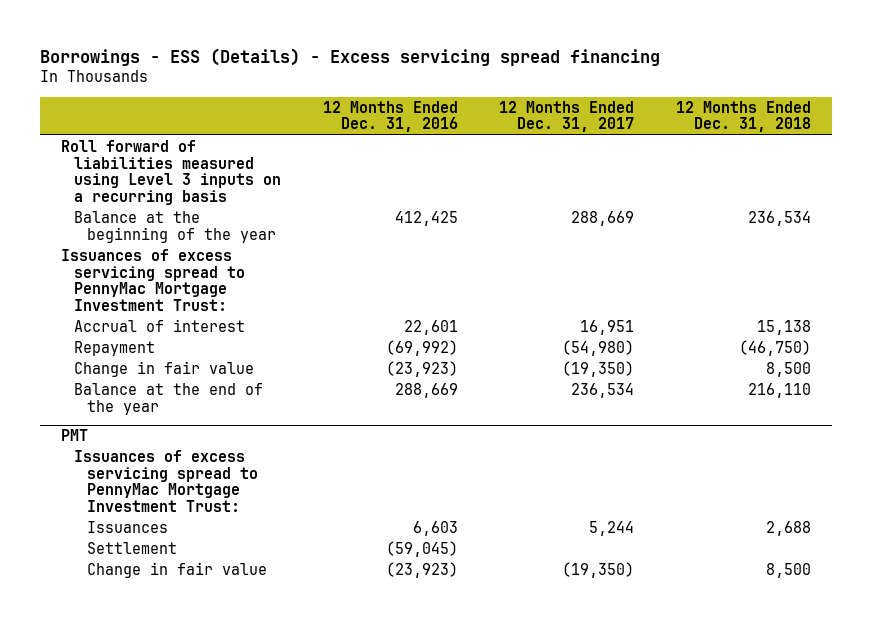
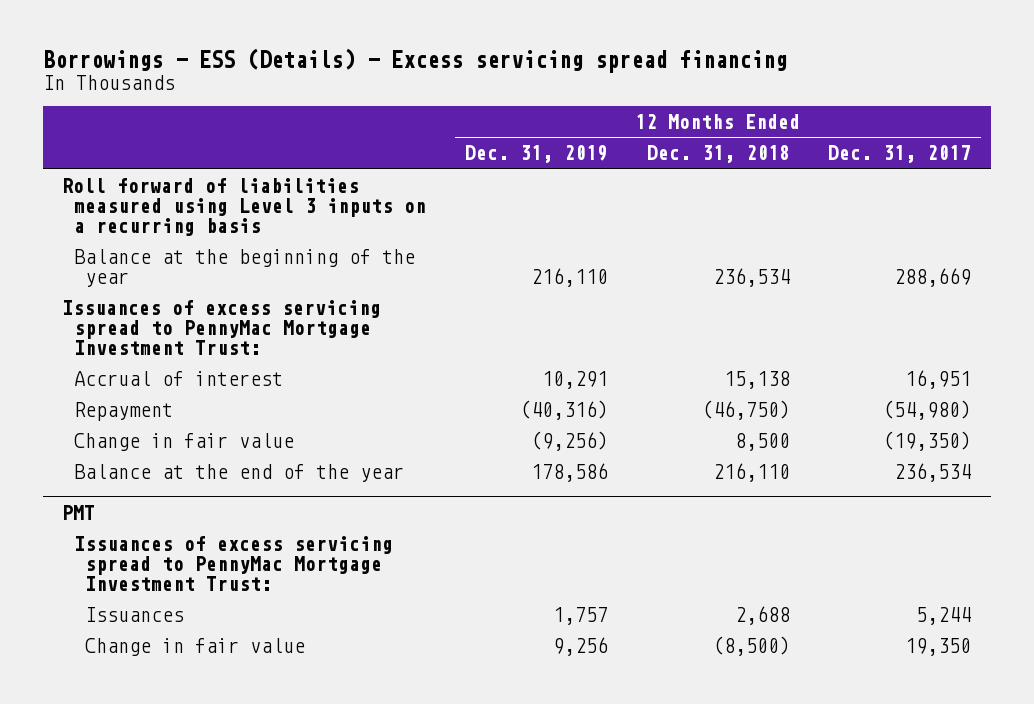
[322,100,458,133] 12 Months Ended Dec. 31, 2016 -> none
none -> [464,145,608,164] Dec. 31, 2019
[86,541,177,554] Settlement -> none
[562,561,635,578] (19,350) -> [905,638,972,657] 19,350
[766,562,812,578] 8,500 -> [712,636,790,657] (8,500)

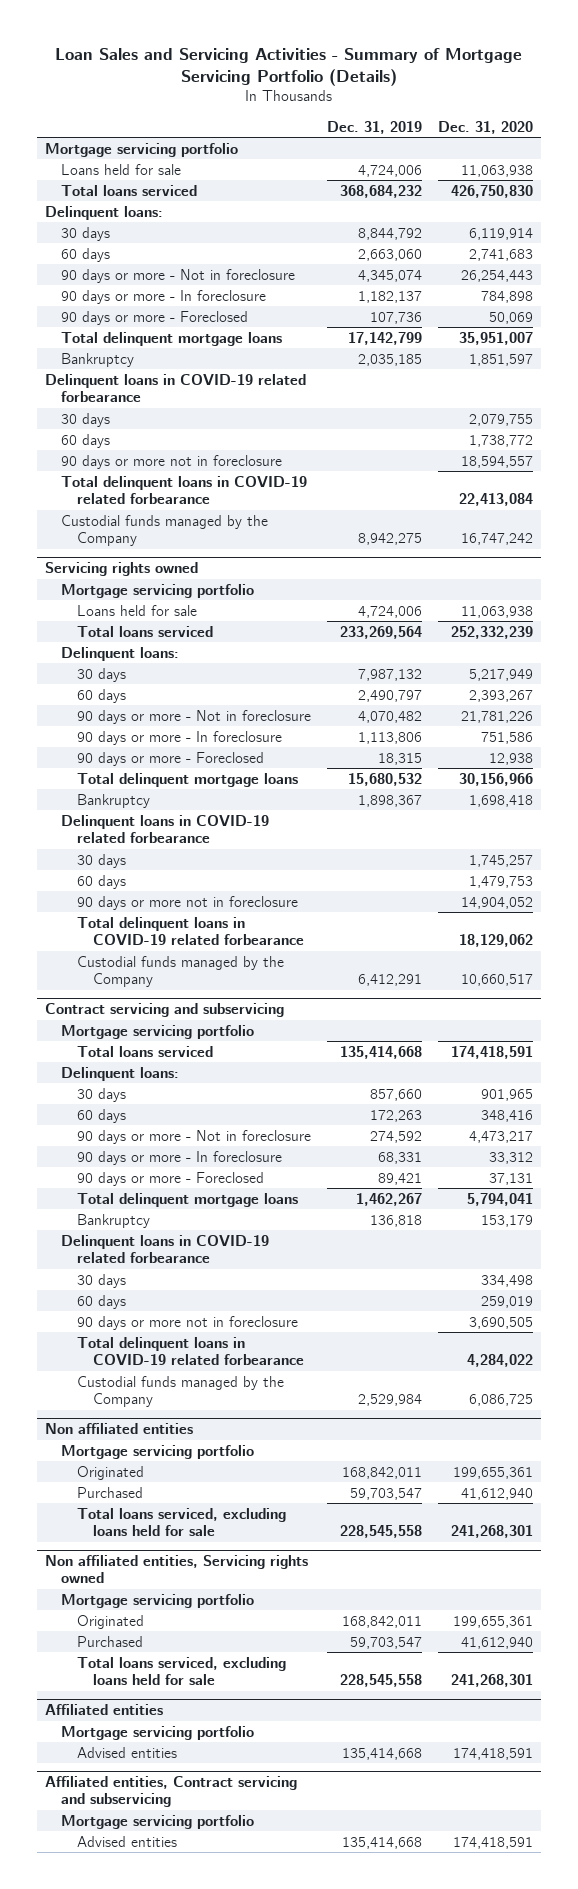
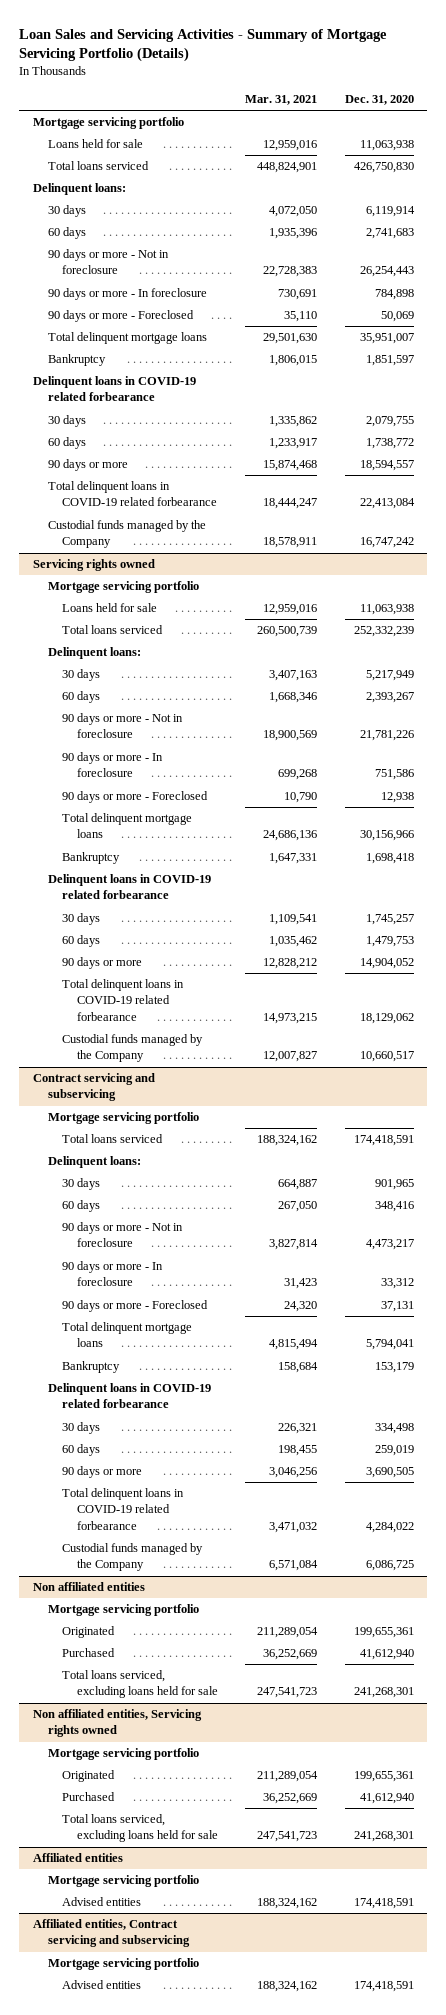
[327,120,423,134] Dec. 31, 2019 -> none
none -> [245,95,318,106] Mar. 31, 2021
[61,454,283,469] 90 days or more not in foreclosure -> [47,459,128,472] 90 days or more
[77,895,299,910] 90 days or more not in foreclosure -> [62,957,143,970] 90 days or more
[77,1315,299,1330] 90 days or more not in foreclosure -> [62,1466,143,1479] 90 days or more

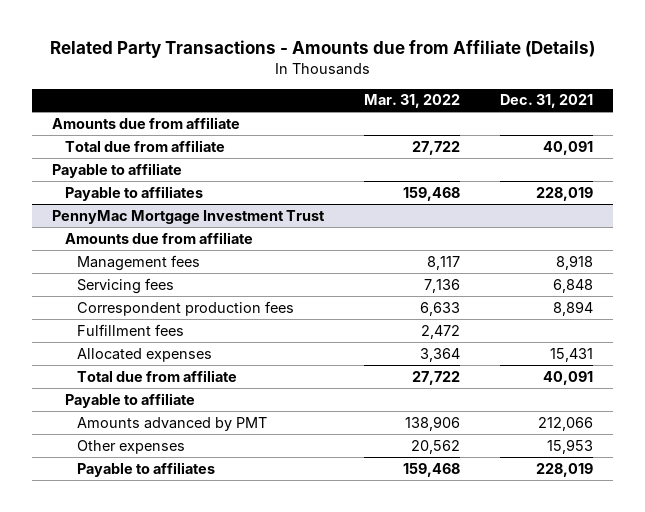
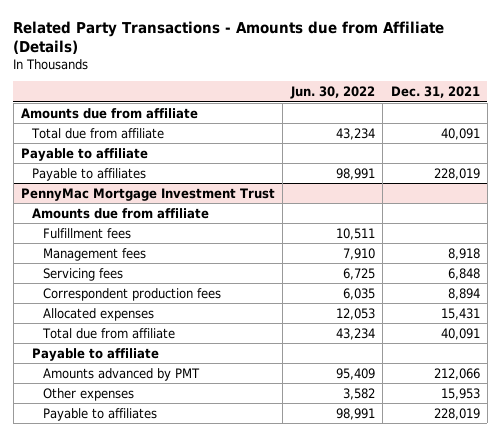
[364,94,461,109] Mar. 31, 2022 -> none
none -> [289,86,375,100] Jun. 30, 2022
[77,323,185,336] Fulfillment fees -> [43,227,132,239] Fulfillment fees

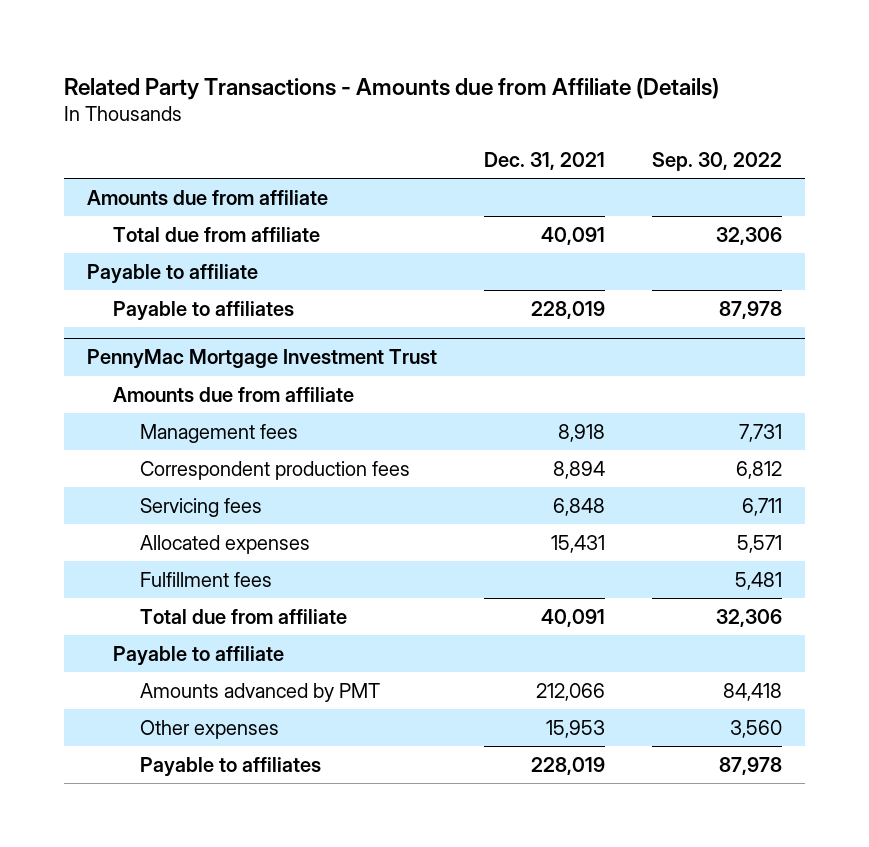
[289,86,375,100] Jun. 30, 2022 -> none
none -> [651,151,782,171] Sep. 30, 2022
[43,267,124,281] Servicing fees -> [139,497,262,517] Servicing fees
[43,227,132,239] Fulfillment fees -> [139,571,272,587] Fulfillment fees

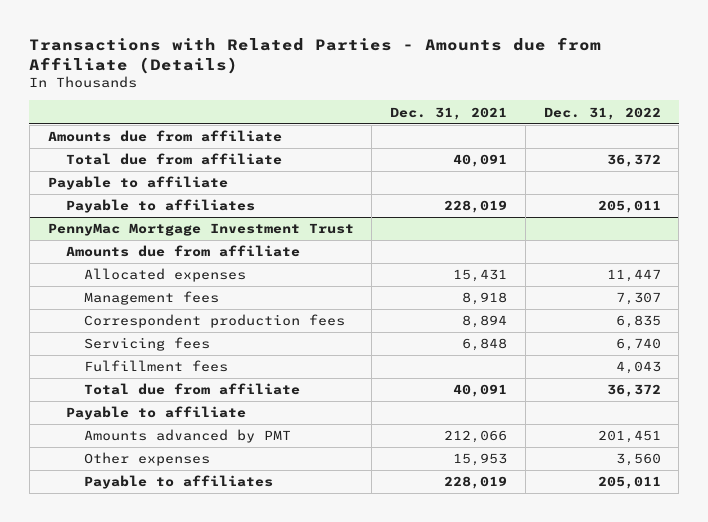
[63,77,719,100] Related Party Transactions - Amounts due from Affiliate (Details) -> [29,36,602,74] Transactions with Related Parties - Amounts due from Affiliate (Details)
[651,151,782,171] Sep. 30, 2022 -> none
none -> [543,106,661,120] Dec. 31, 2022
[139,534,310,554] Allocated expenses -> [84,268,247,283] Allocated expenses

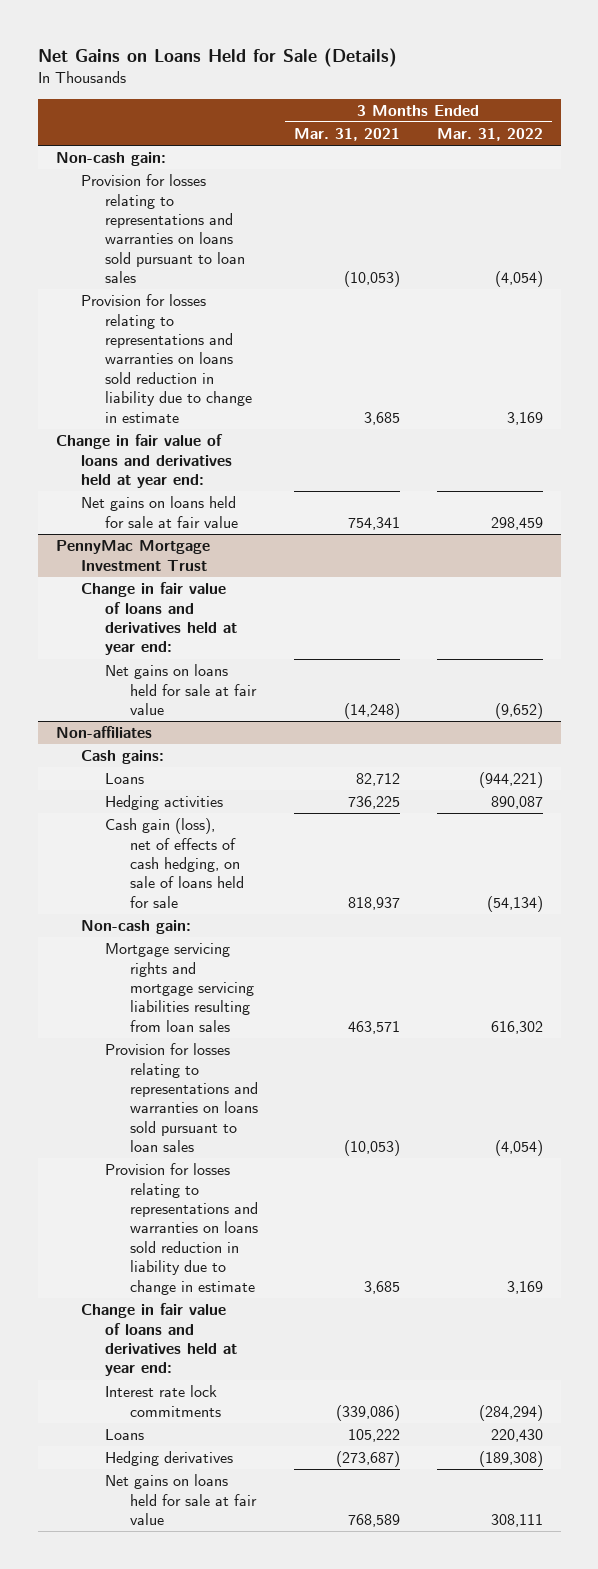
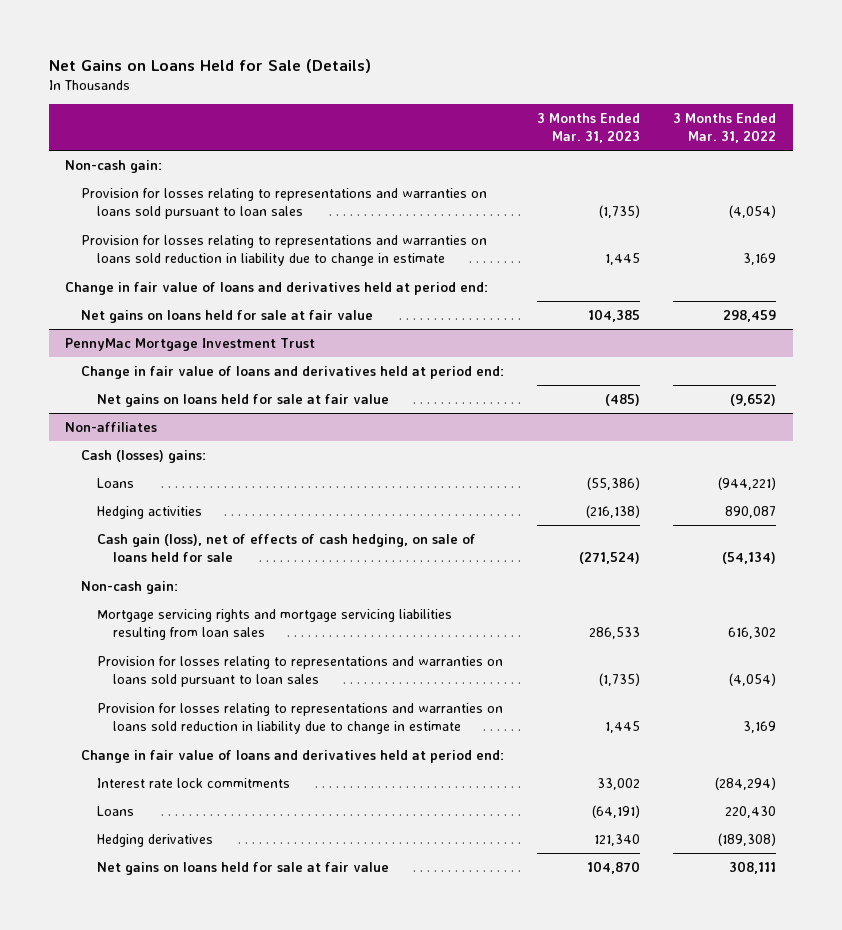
[294,128,401,142] Mar. 31, 2021 -> none
none -> [537,112,641,144] 3 Months Ended Mar. 31, 2023
[55,434,232,488] Change in fair value of loans and derivatives held at year end: -> [65,281,489,295] Change in fair value of loans and derivatives held at period end:
[80,582,238,656] Change in fair value of loans and derivatives held at year end: -> [81,365,505,379] Change in fair value of loans and derivatives held at period end:
[80,750,164,765] Cash gains: -> [81,449,207,463] Cash (losses) gains:
[80,1303,238,1377] Change in fair value of loans and derivatives held at year end: -> [81,749,505,763] Change in fair value of loans and derivatives held at period end:

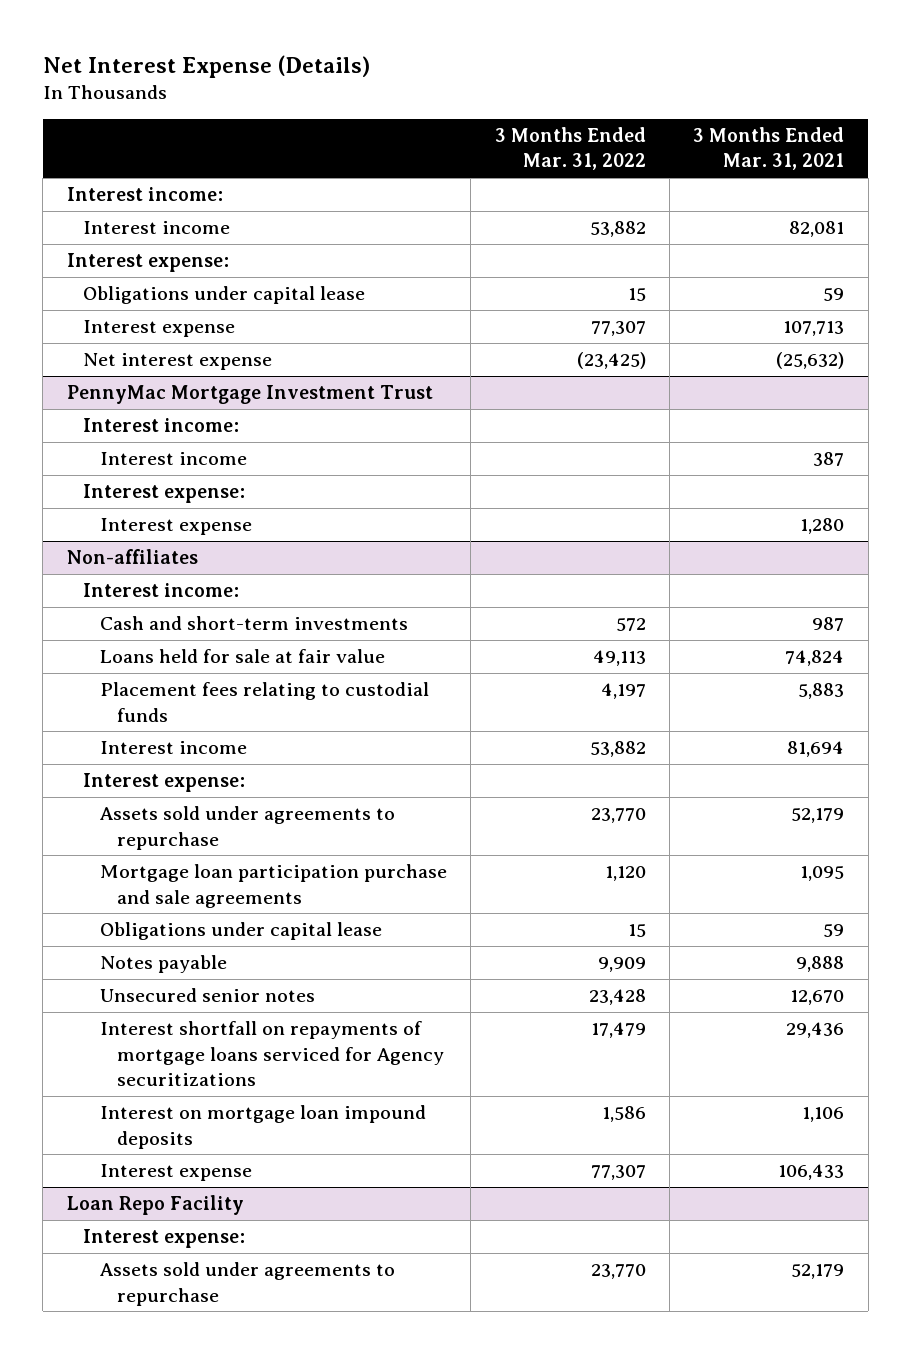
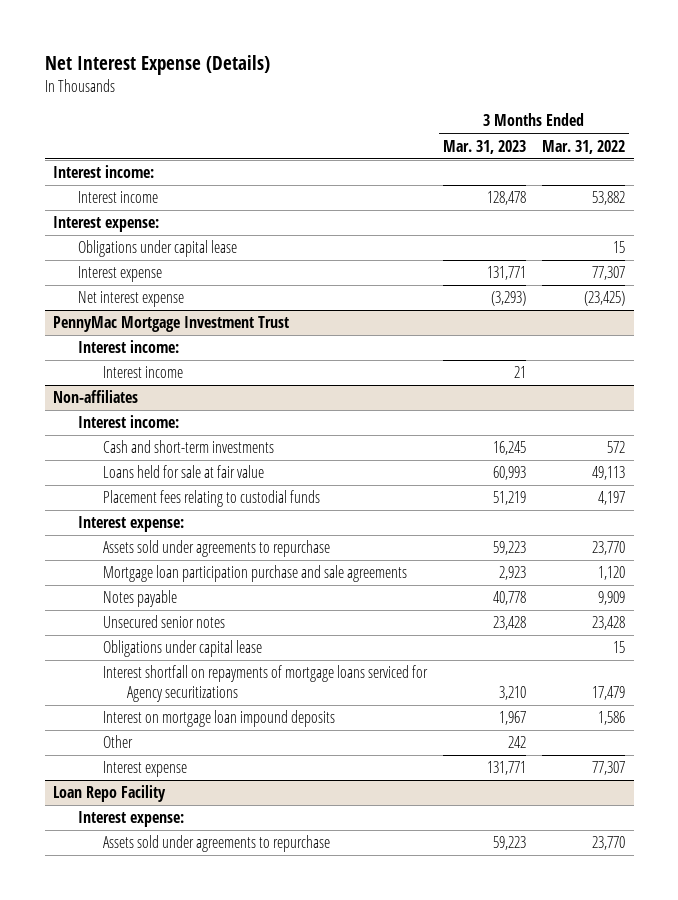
[693,127,845,171] 3 Months Ended Mar. 31, 2021 -> none
none -> [442,139,526,154] Mar. 31, 2023
[83,484,246,504] Interest expense: -> none
[99,518,252,536] Interest expense -> none
[99,741,247,755] Interest income -> none
[99,922,382,941] Obligations under capital lease -> [102,640,262,658] Obligations under capital lease
none -> [102,735,133,749] Other

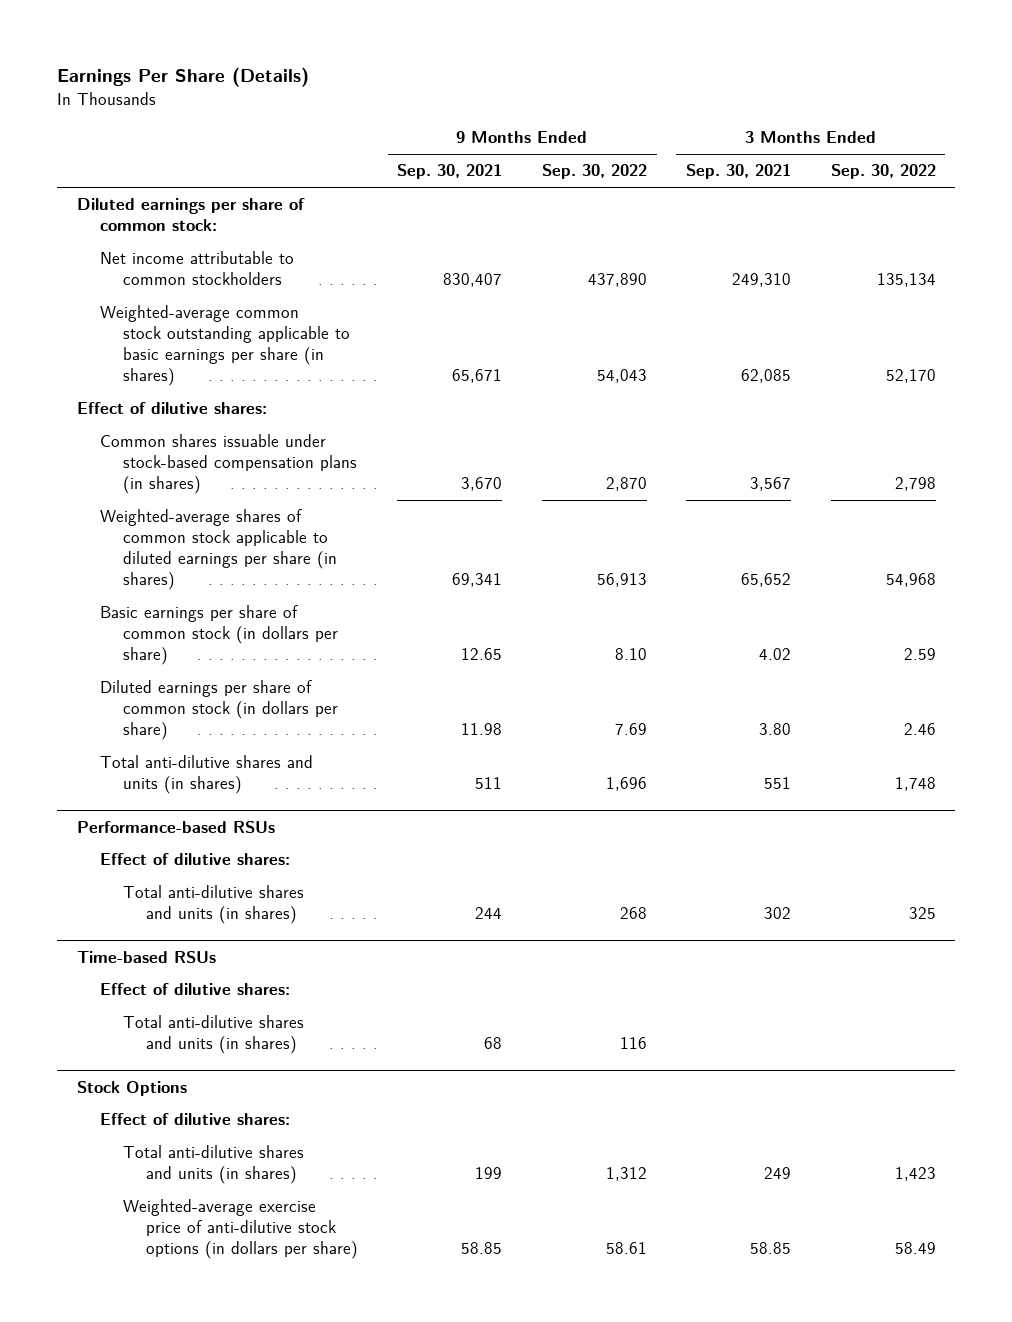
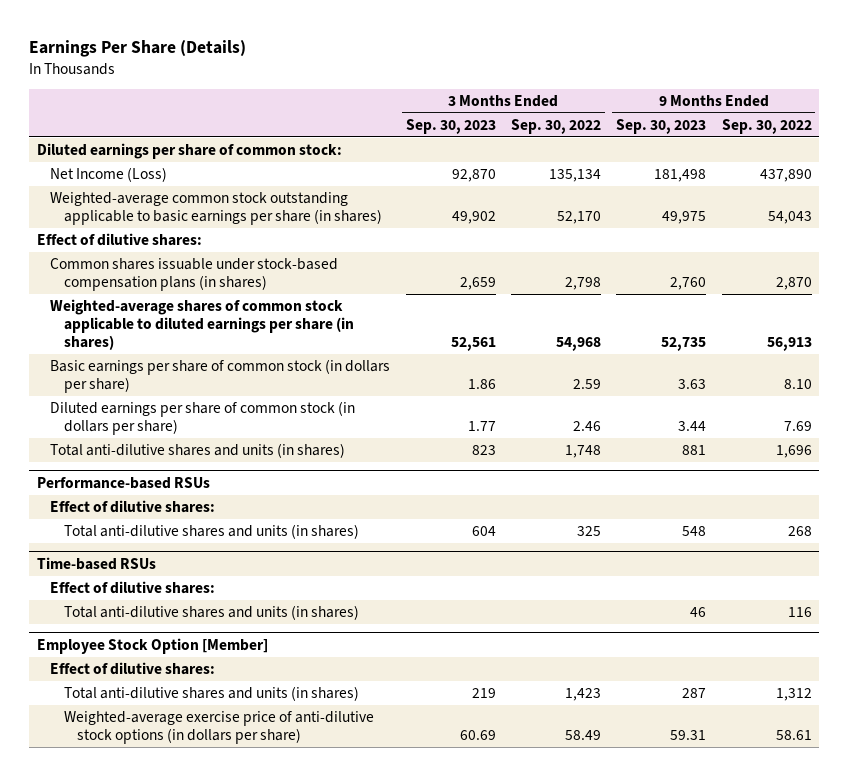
[397,164,503,180] Sep. 30, 2021 -> none
[686,164,792,180] Sep. 30, 2021 -> none
none -> [405,118,496,134] Sep. 30, 2023
none -> [616,118,707,134] Sep. 30, 2023
[99,251,294,286] Net income attributable to common stockholders -> [50,166,168,182] Net Income (Loss)
[76,1080,187,1096] Stock Options -> [36,637,268,654] Employee Stock Option [Member]

